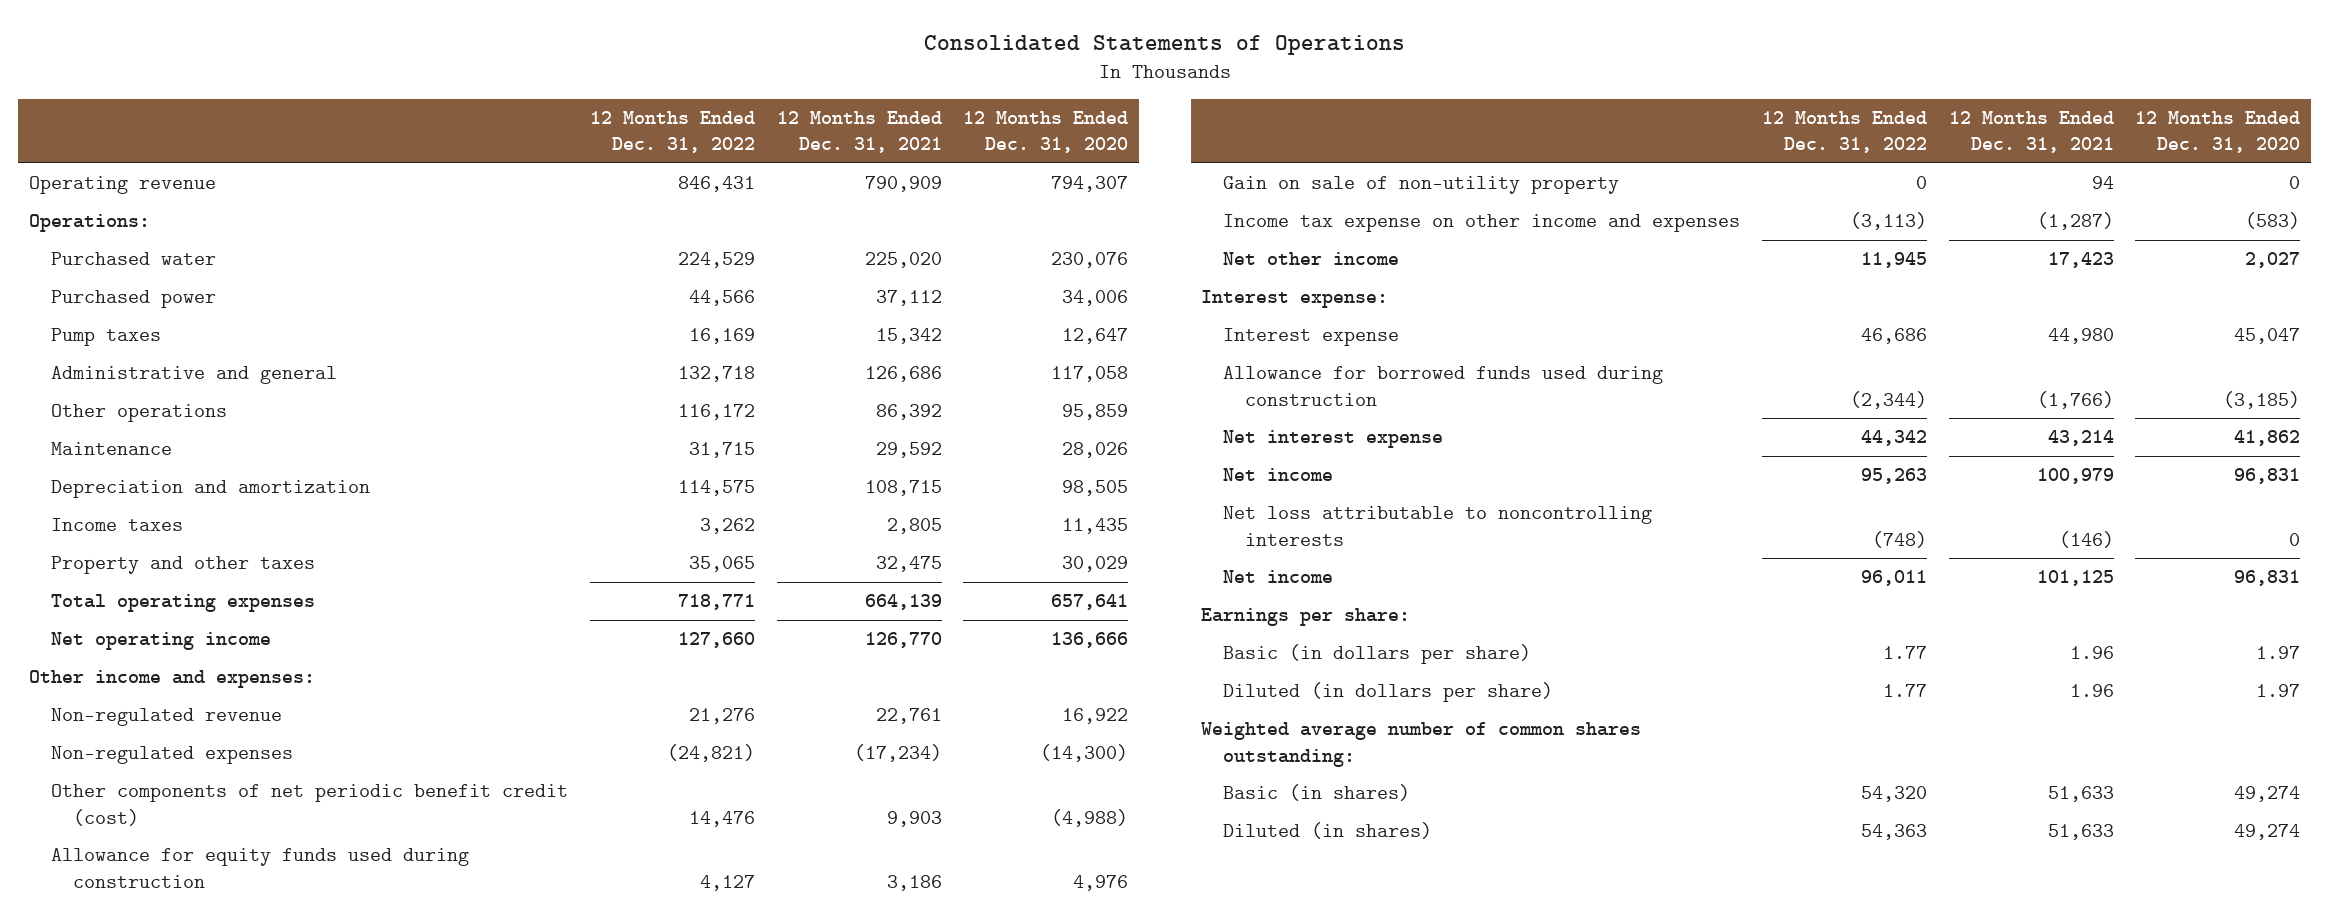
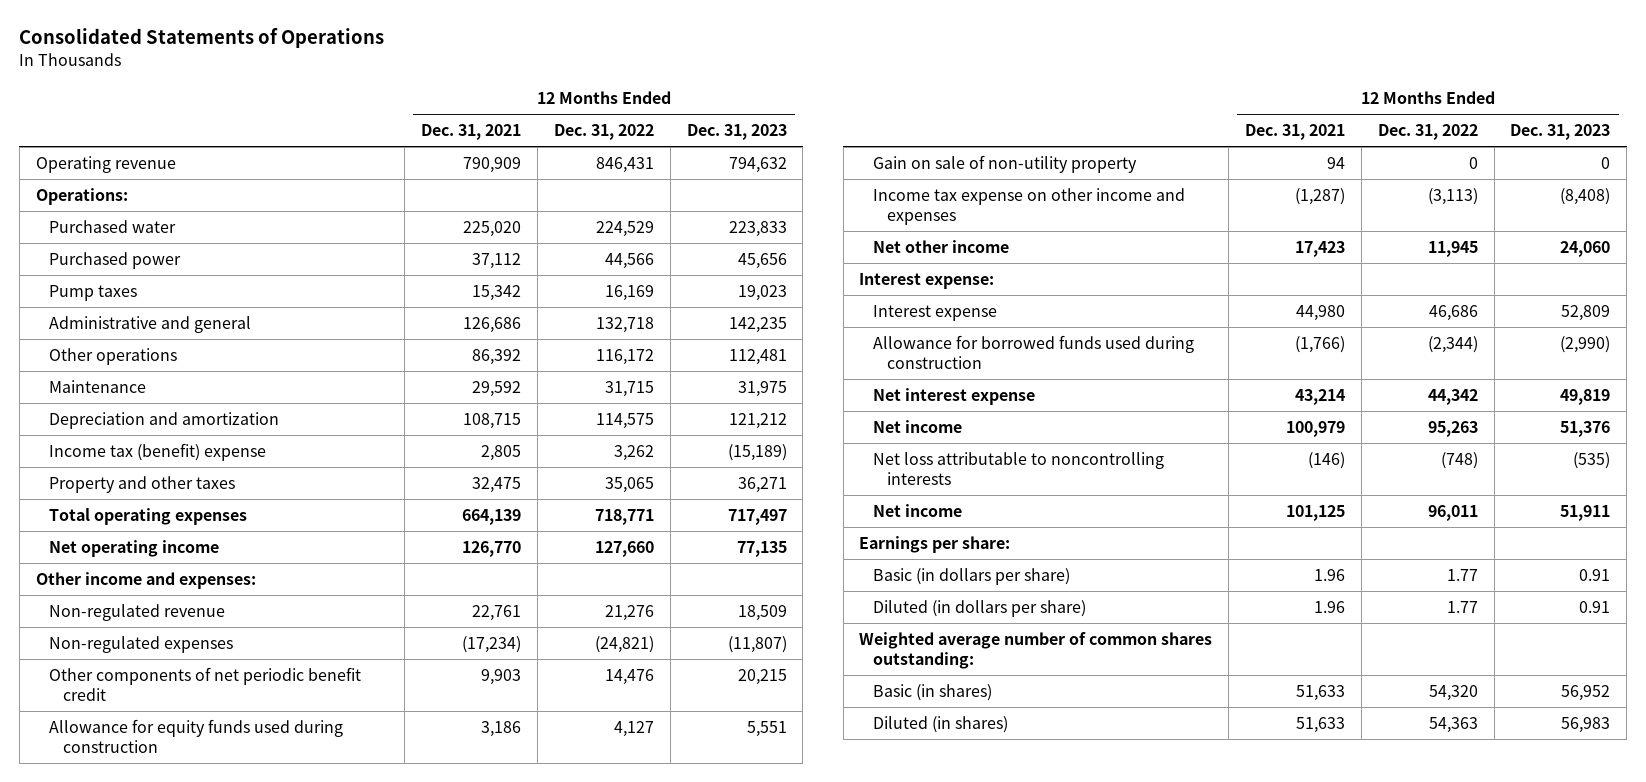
[963,110,1129,154] 12 Months Ended Dec. 31, 2020 -> none
none -> [686,123,787,140] Dec. 31, 2023
[51,518,184,532] Income taxes -> [49,442,267,461] Income tax (benefit) expense
[51,784,569,826] Other components of net periodic benefit credit (cost) -> [49,666,362,701] Other components of net periodic benefit credit

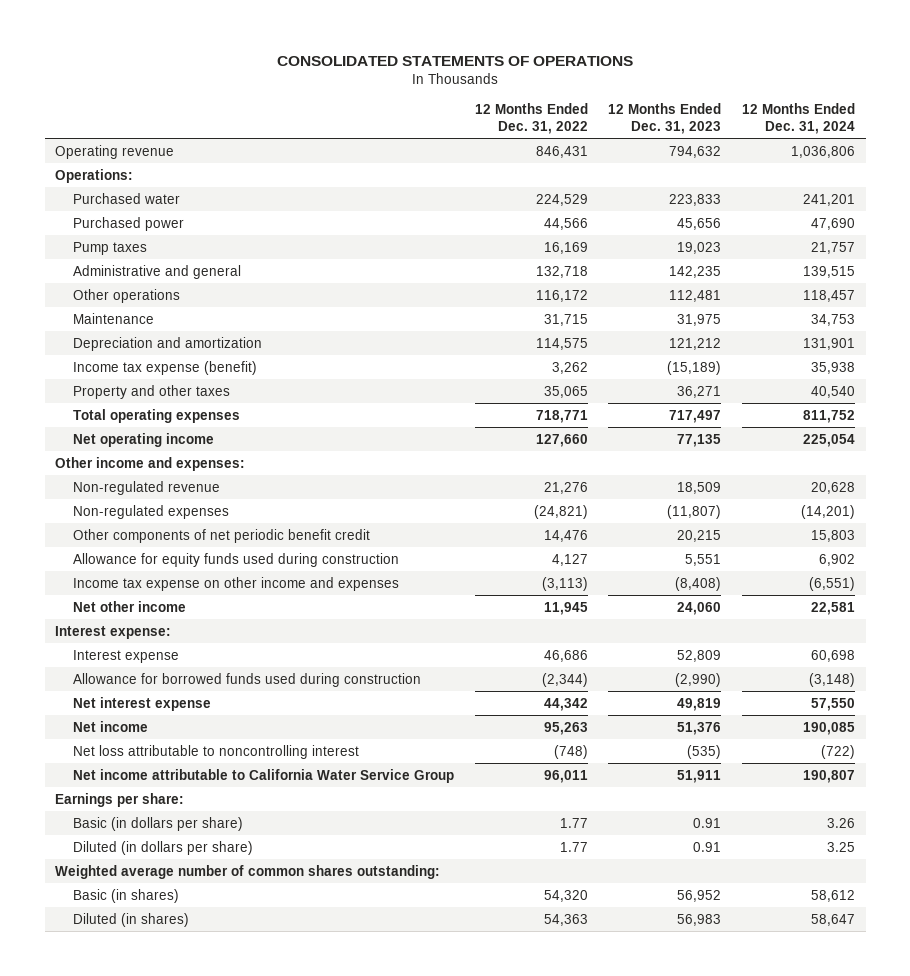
[19,28,385,49] Consolidated Statements of Operations -> [277,55,634,66] CONSOLIDATED STATEMENTS OF OPERATIONS
[421,123,522,140] Dec. 31, 2021 -> none
none -> [742,103,856,135] 12 Months Ended Dec. 31, 2024
[49,442,267,461] Income tax (benefit) expense -> [72,360,257,375] Income tax expense (benefit)
[873,154,1138,173] Gain on sale of non-utility property -> none
[873,451,1165,485] Net loss attributable to noncontrolling interests -> [72,744,359,759] Net loss attributable to noncontrolling interest
[873,503,963,517] Net income -> [72,768,454,783] Net income attributable to California Water Service Group

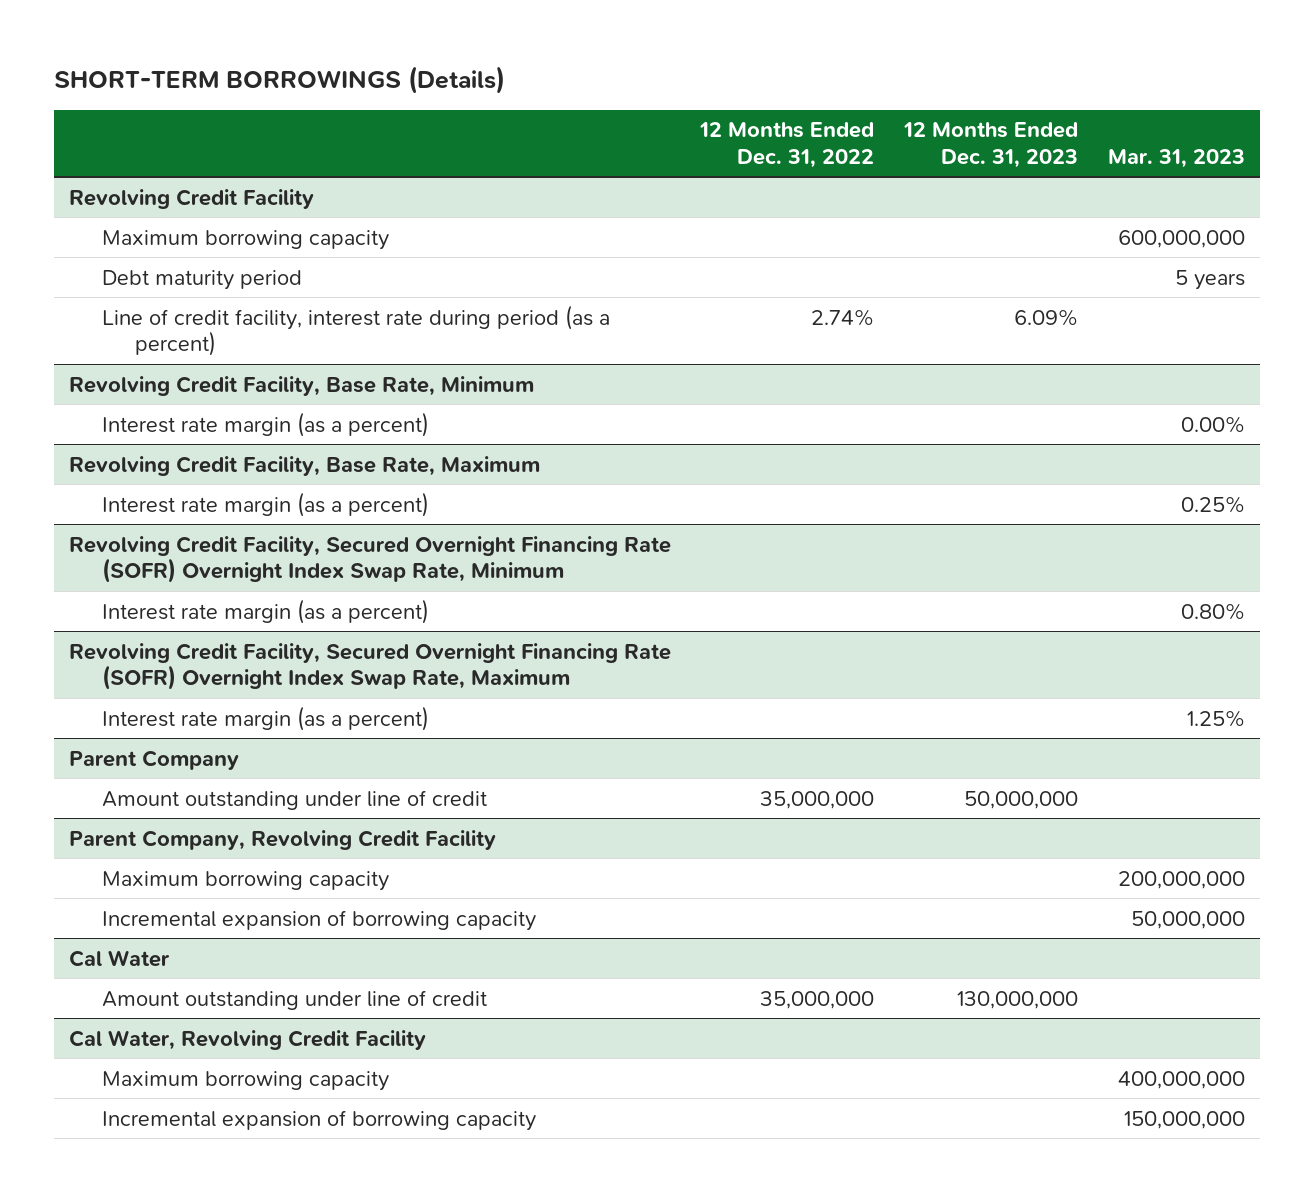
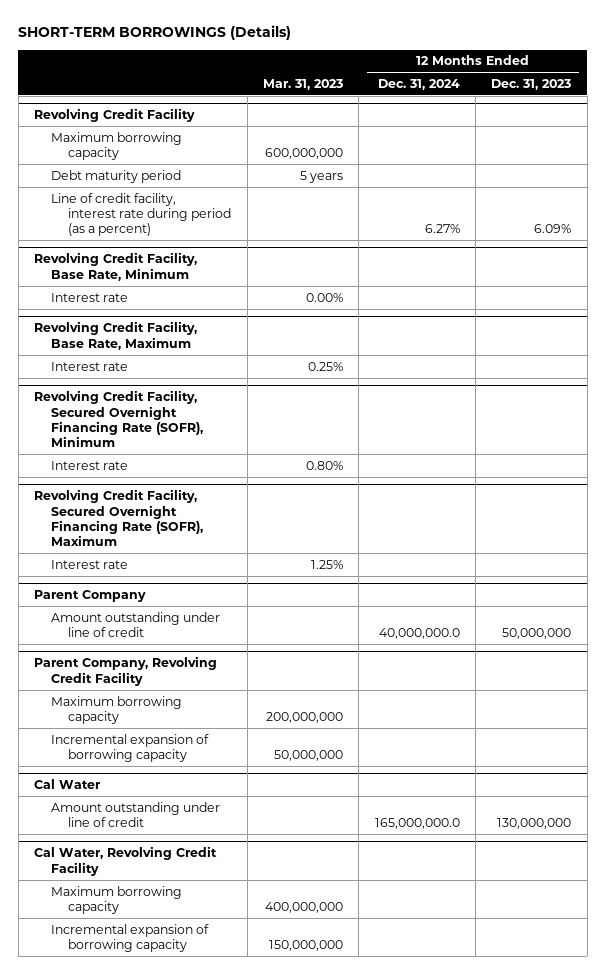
[699,122,875,168] 12 Months Ended Dec. 31, 2022 -> none
none -> [377,78,460,90] Dec. 31, 2024
[101,411,429,437] Interest rate margin (as a percent) -> [51,292,129,302] Interest rate
[101,491,429,517] Interest rate margin (as a percent) -> [51,361,129,371] Interest rate
[68,535,671,584] Revolving Credit Facility, Secured Overnight Financing Rate (SOFR) Overnight Index Swap Rate, Minimum -> [34,390,204,448] Revolving Credit Facility, Secured Overnight Financing Rate (SOFR), Minimum
[101,598,429,624] Interest rate margin (as a percent) -> [51,460,129,470] Interest rate
[68,642,671,691] Revolving Credit Facility, Secured Overnight Financing Rate (SOFR) Overnight Index Swap Rate, Maximum -> [34,489,204,547] Revolving Credit Facility, Secured Overnight Financing Rate (SOFR), Maximum
[101,705,429,731] Interest rate margin (as a percent) -> [51,559,129,569] Interest rate

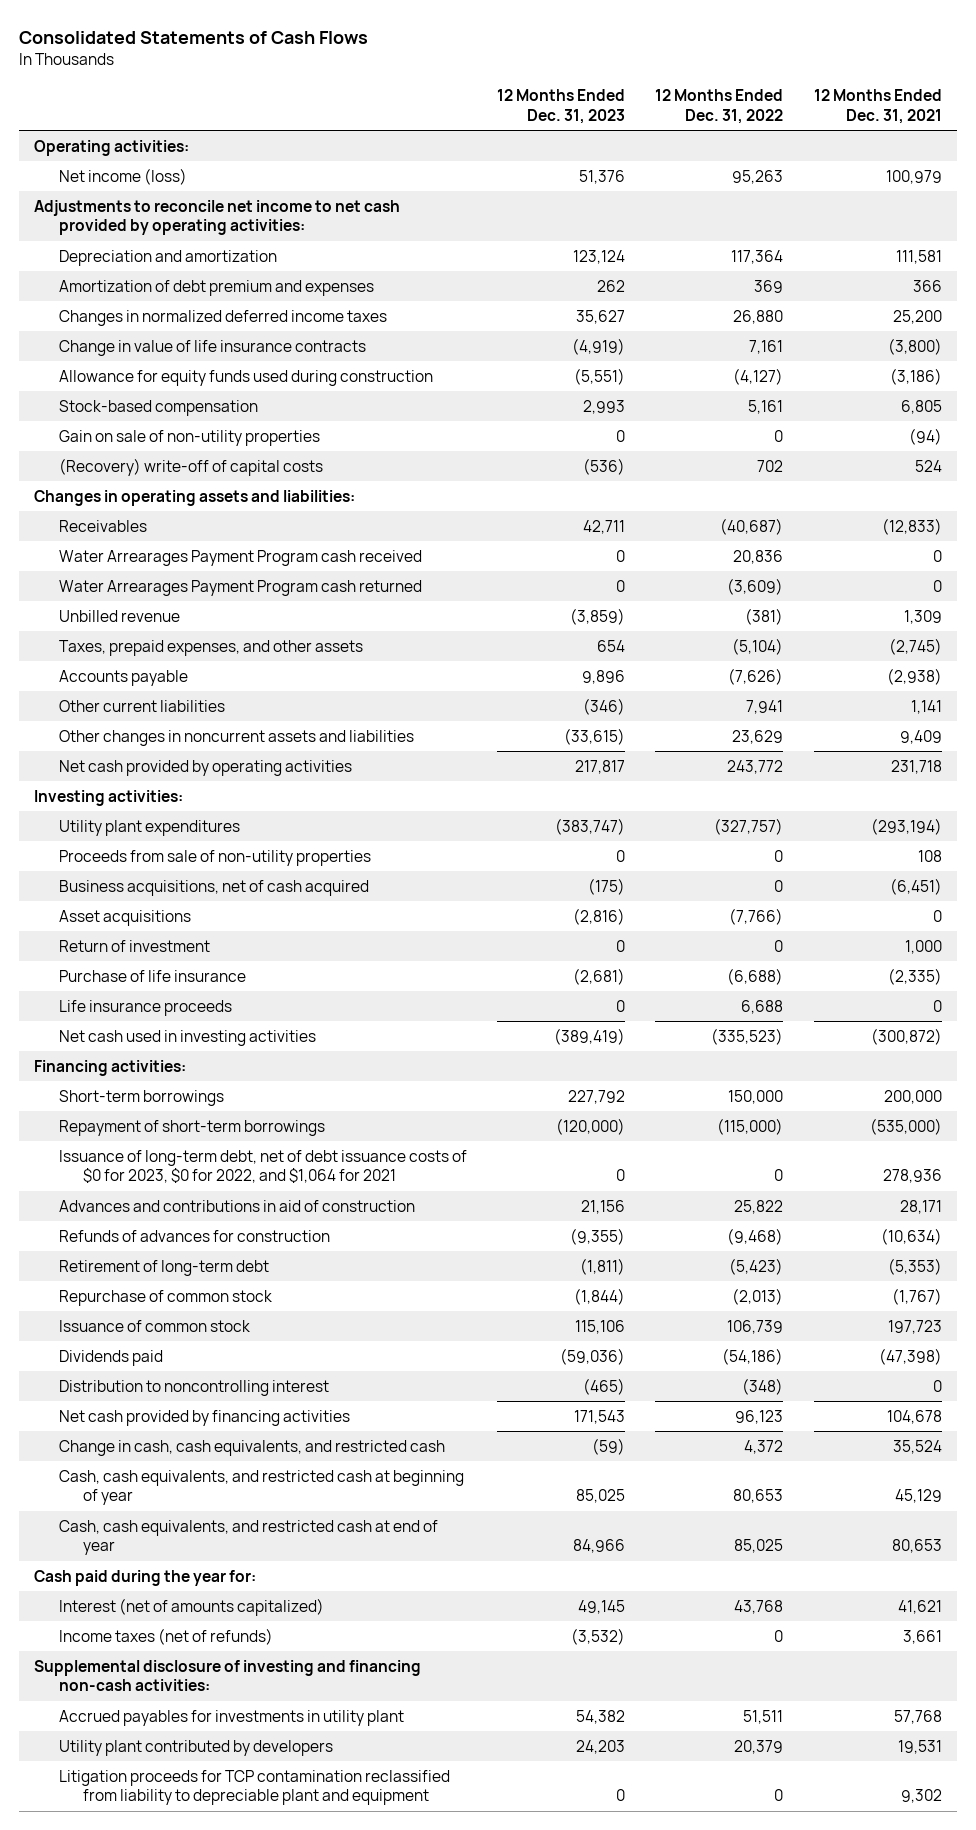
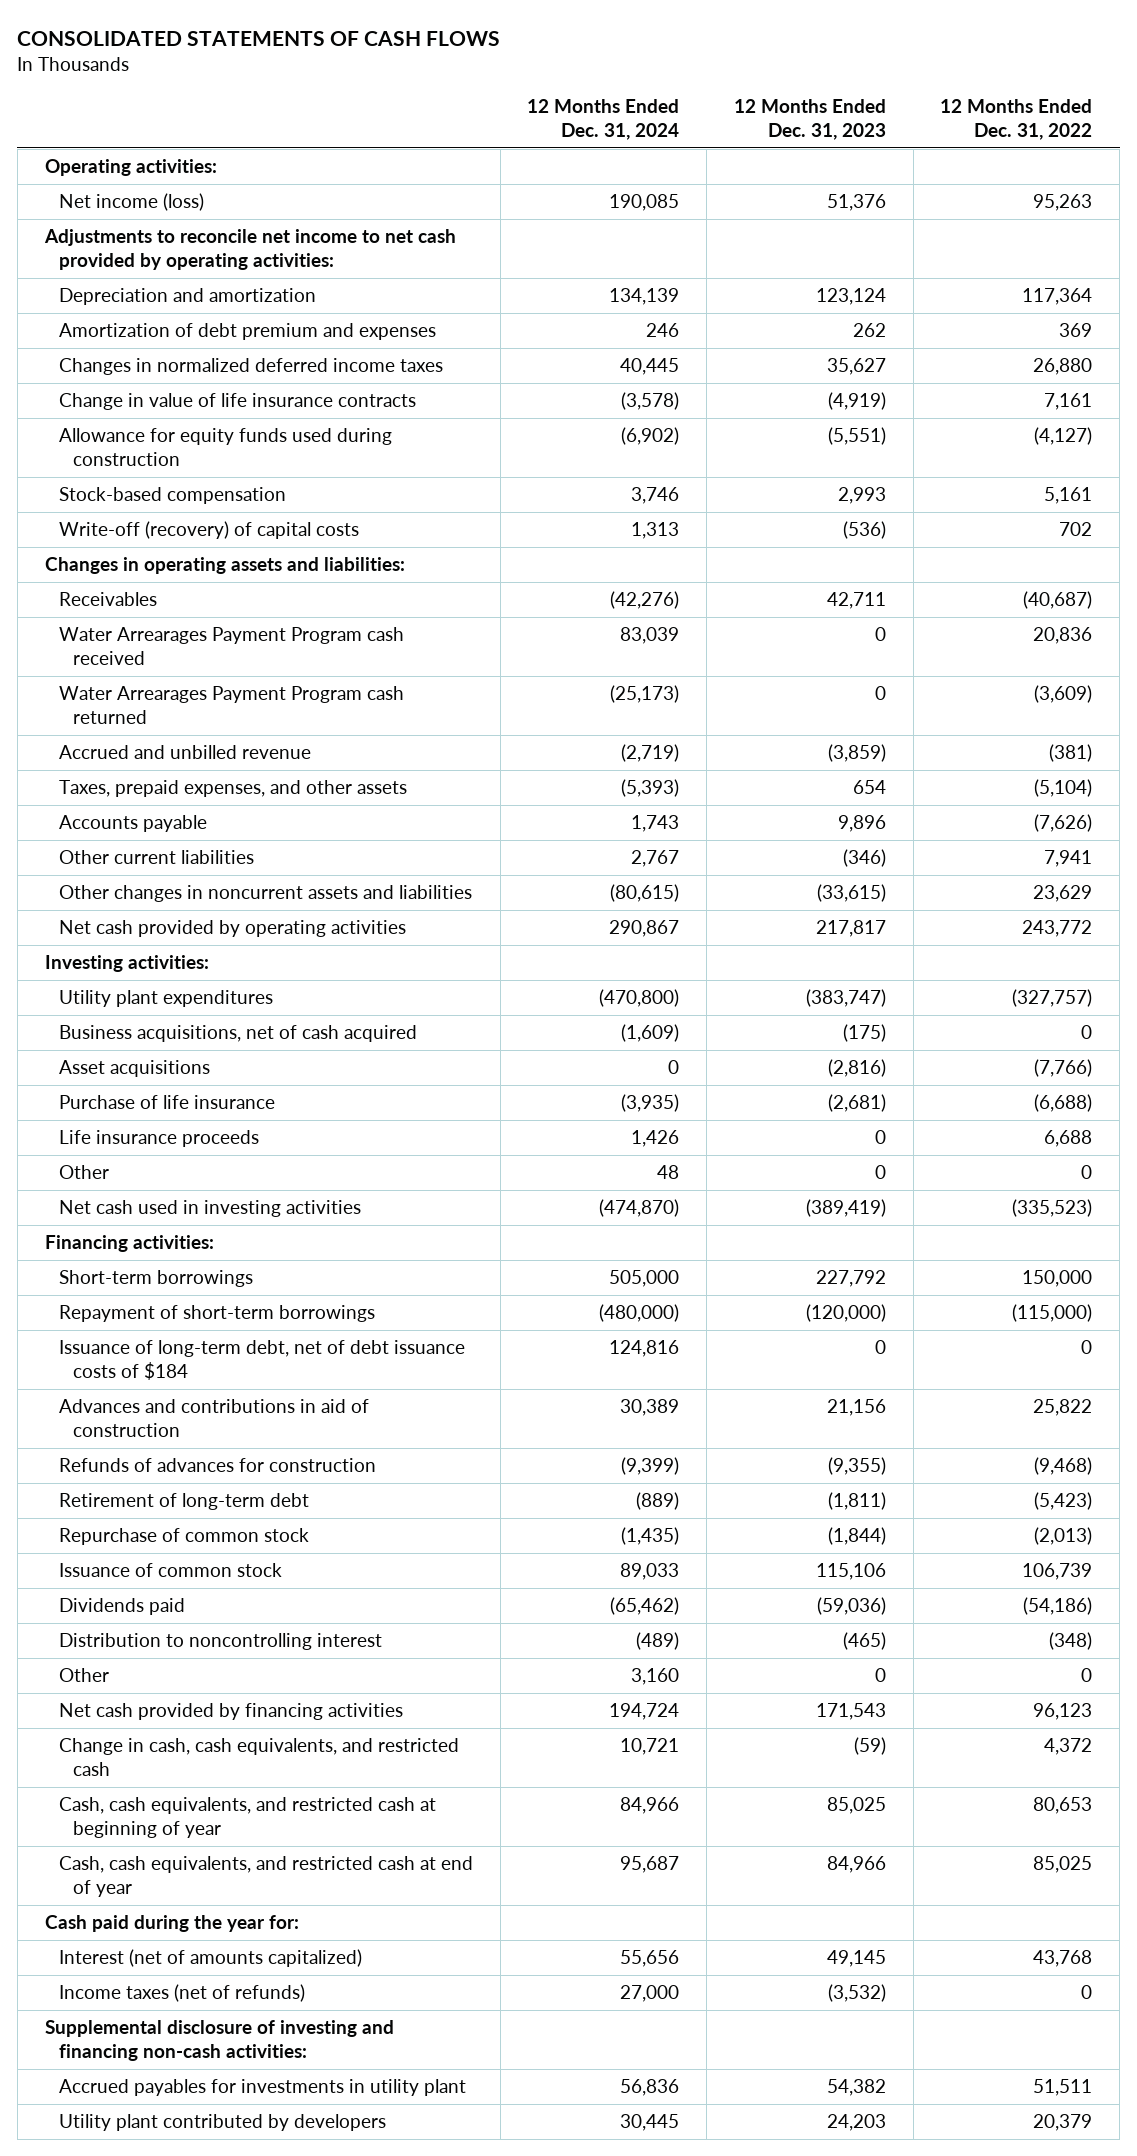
[19,30,369,44] Consolidated Statements of Cash Flows -> [17,30,501,46] CONSOLIDATED STATEMENTS OF CASH FLOWS
[813,89,942,124] 12 Months Ended Dec. 31, 2021 -> none
none -> [527,99,680,141] 12 Months Ended Dec. 31, 2024
[58,429,320,446] Gain on sale of non-utility properties -> none
[58,457,323,476] (Recovery) write-off of capital costs -> [58,521,359,540] Write-off (recovery) of capital costs
[58,609,180,622] Unbilled revenue -> [58,745,311,760] Accrued and unbilled revenue
[58,849,371,866] Proceeds from sale of non-utility properties -> none
[58,939,210,952] Return of investment -> none
none -> [58,1165,109,1180] Other
[58,1149,467,1184] Issuance of long-term debt, net of debt issuance costs of $0 for 2023, $0 for 2022, and $1,064 for 2021 -> [58,1340,465,1380] Issuance of long-term debt, net of debt issuance costs of $184
none -> [58,1668,109,1683] Other
[58,1769,450,1806] Litigation proceeds for TCP contamination reclassified from liability to depreciable plant and equipment -> none

